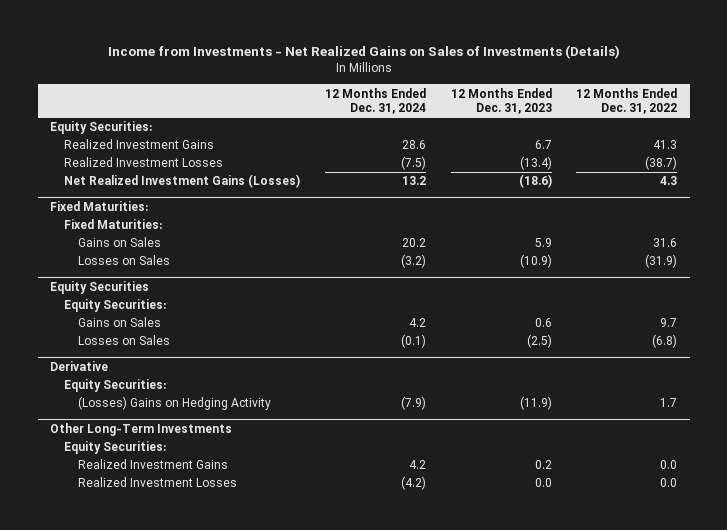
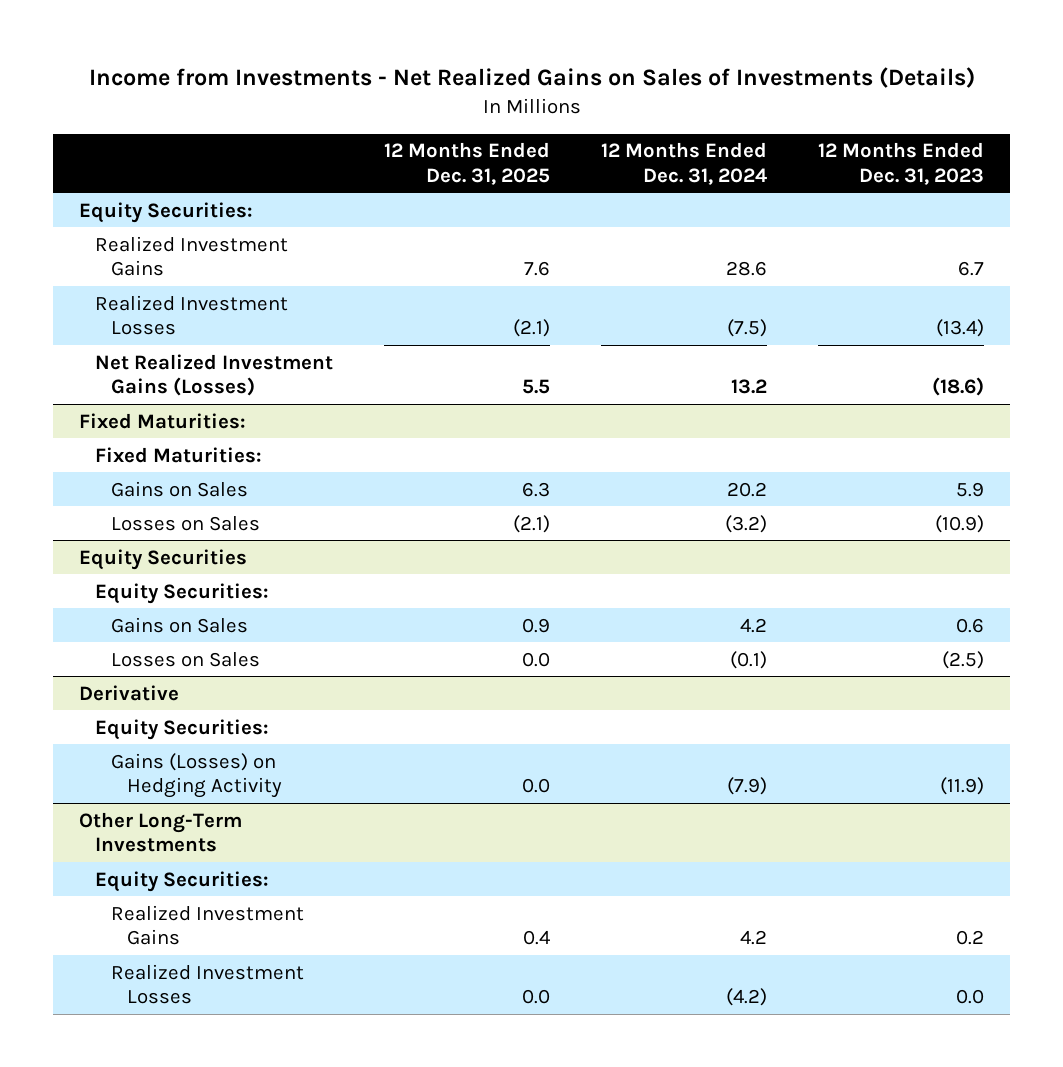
[576,87,678,115] 12 Months Ended Dec. 31, 2022 -> none
none -> [384,142,551,185] 12 Months Ended Dec. 31, 2025
[78,396,272,411] (Losses) Gains on Hedging Activity -> [110,752,282,798] Gains (Losses) on Hedging Activity

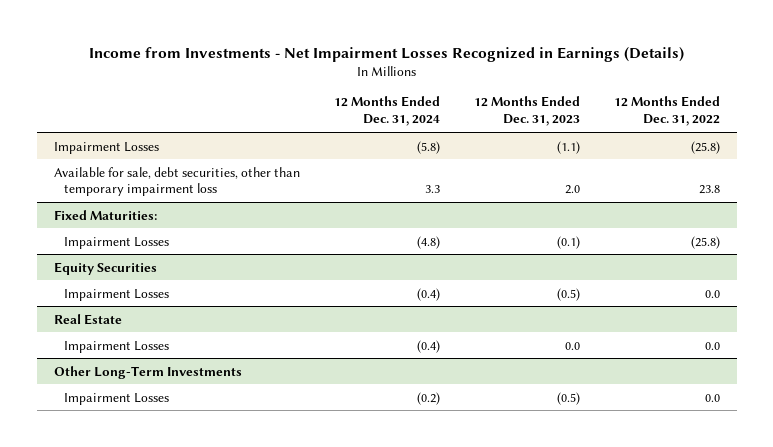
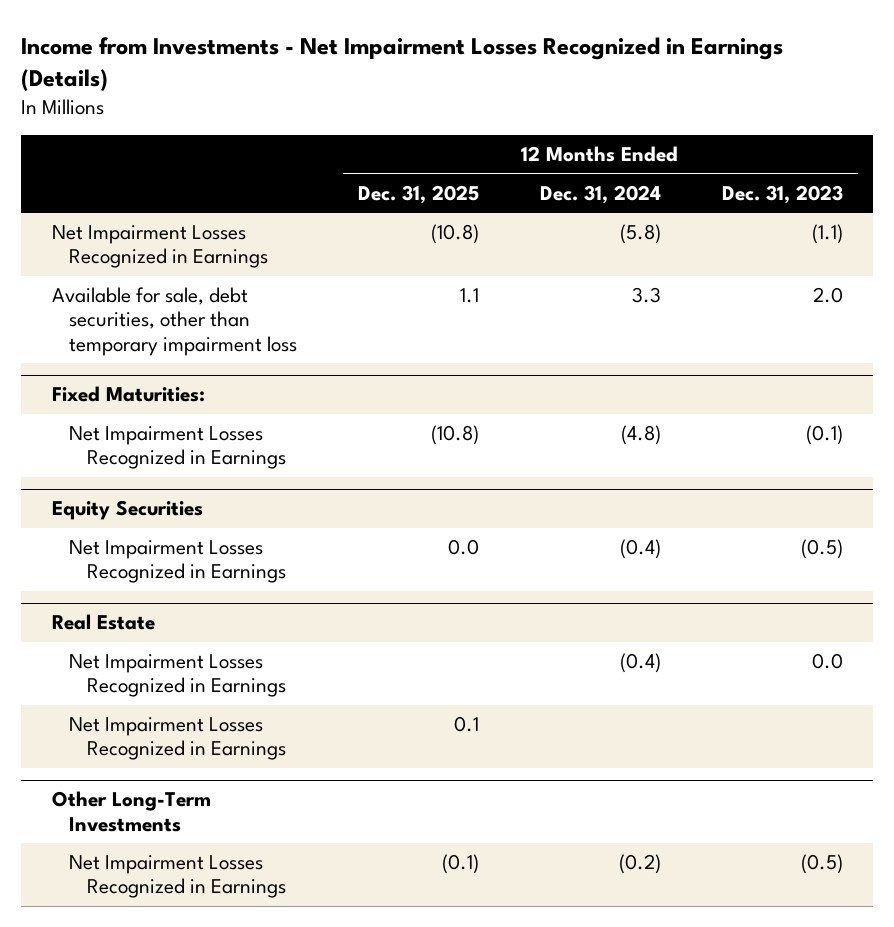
[613,96,720,127] 12 Months Ended Dec. 31, 2022 -> none
none -> [357,184,479,204] Dec. 31, 2025
[53,141,159,154] Impairment Losses -> [51,225,269,269] Net Impairment Losses Recognized in Earnings
[64,236,170,249] Impairment Losses -> [69,426,286,470] Net Impairment Losses Recognized in Earnings
[64,288,170,301] Impairment Losses -> [69,540,286,584] Net Impairment Losses Recognized in Earnings
[64,340,170,353] Impairment Losses -> [69,654,286,698] Net Impairment Losses Recognized in Earnings
none -> [69,717,286,761] Net Impairment Losses Recognized in Earnings
[64,392,170,405] Impairment Losses -> [69,855,286,899] Net Impairment Losses Recognized in Earnings

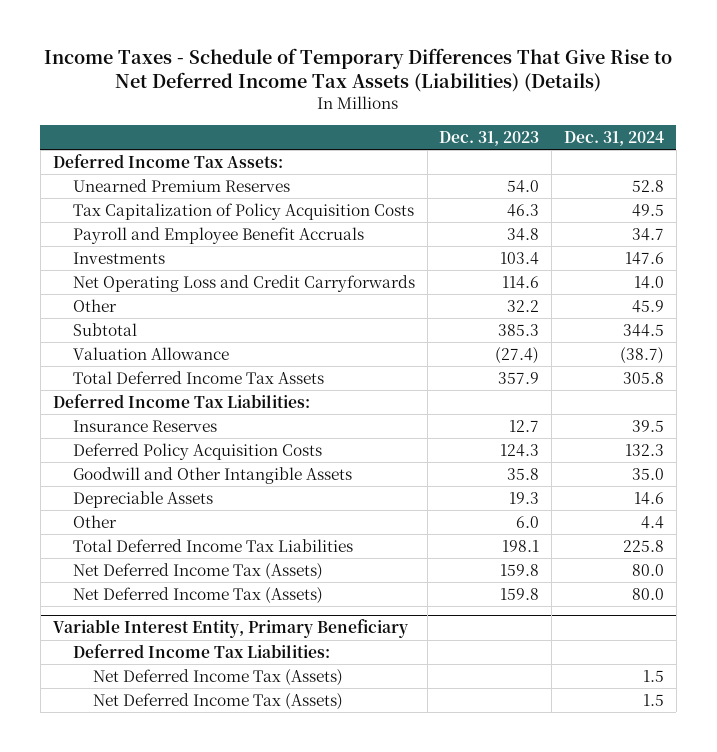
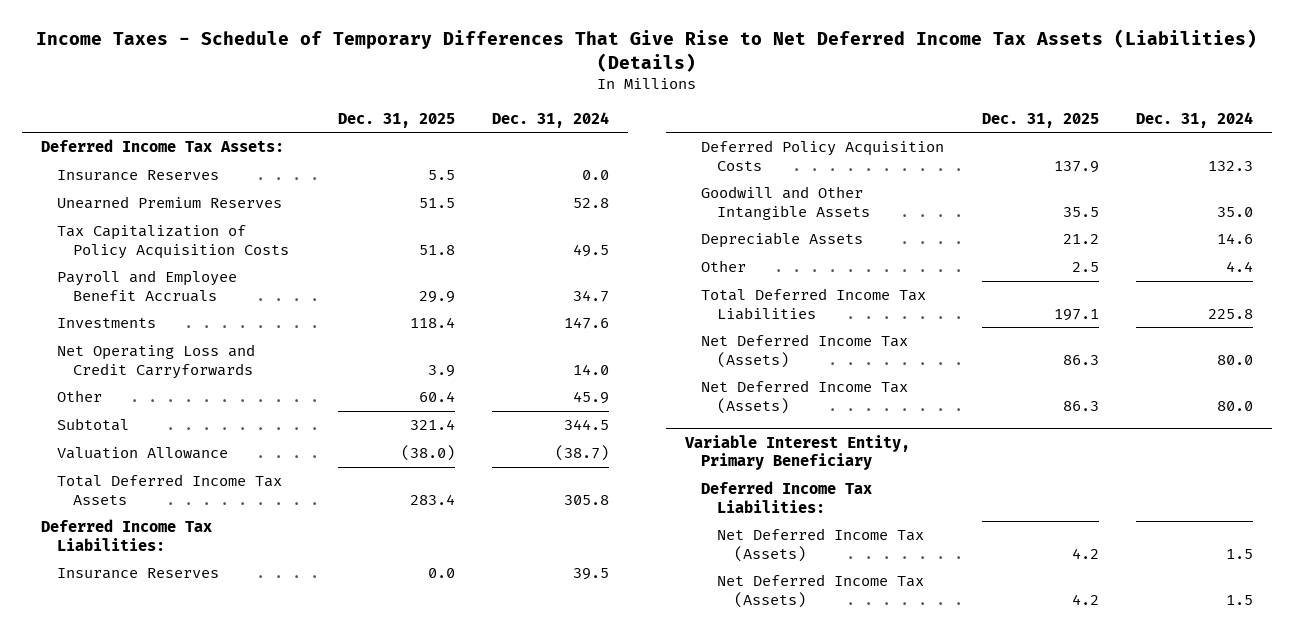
[439,130,540,146] Dec. 31, 2023 -> none
none -> [337,112,455,128] Dec. 31, 2025
none -> [57,170,220,182] Insurance Reserves

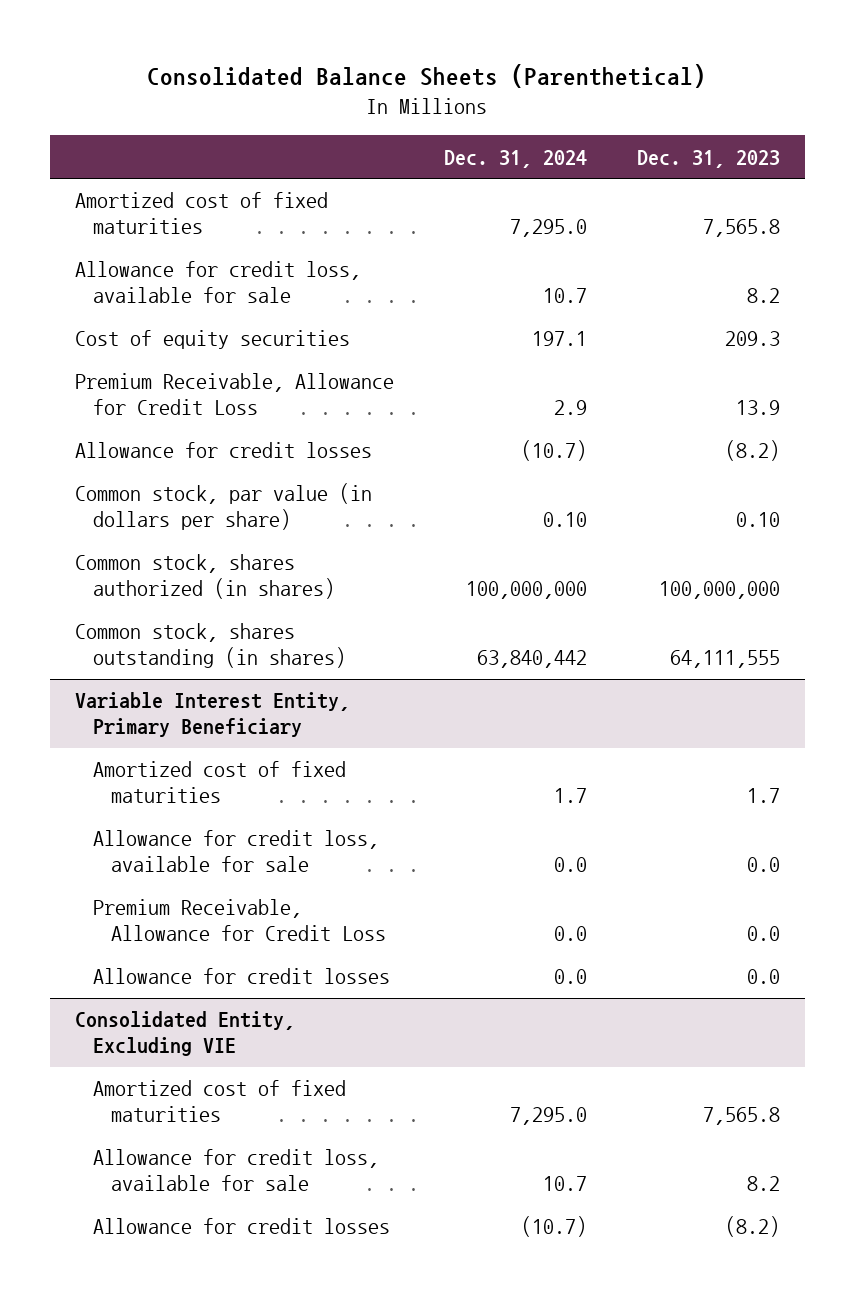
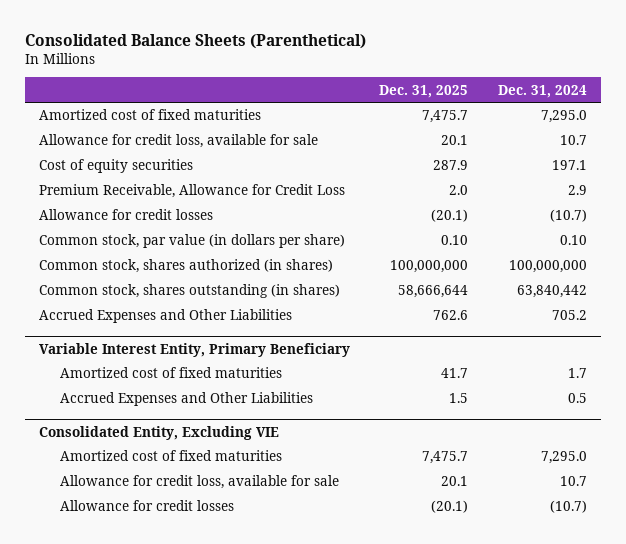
[636,149,780,168] Dec. 31, 2023 -> none
none -> [379,84,469,98] Dec. 31, 2025
none -> [39,309,293,324] Accrued Expenses and Other Liabilities
[93,830,380,873] Allowance for credit loss, available for sale -> none
[93,899,387,942] Premium Receivable, Allowance for Credit Loss -> none
[93,968,391,985] Allowance for credit losses -> none
none -> [60,392,314,407] Accrued Expenses and Other Liabilities

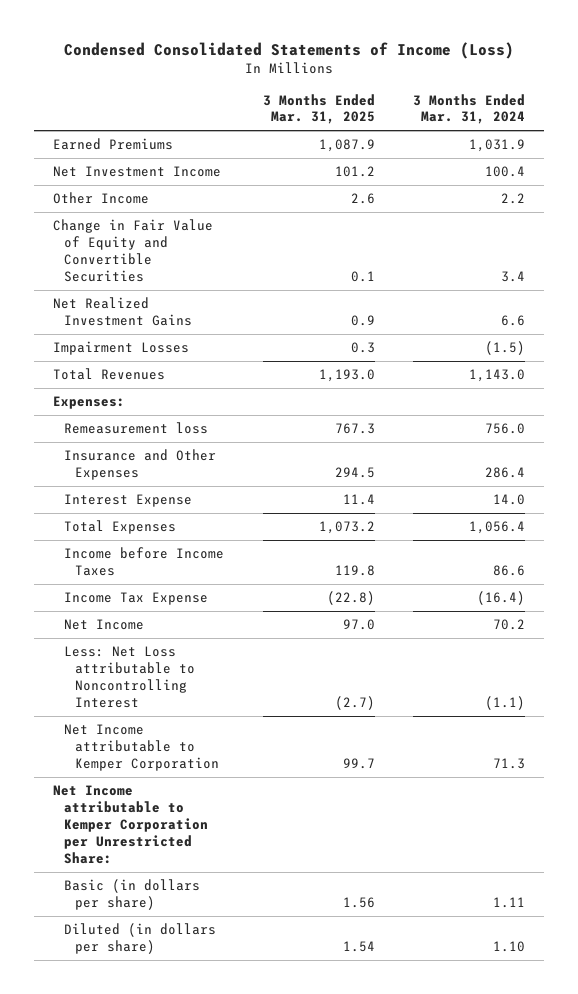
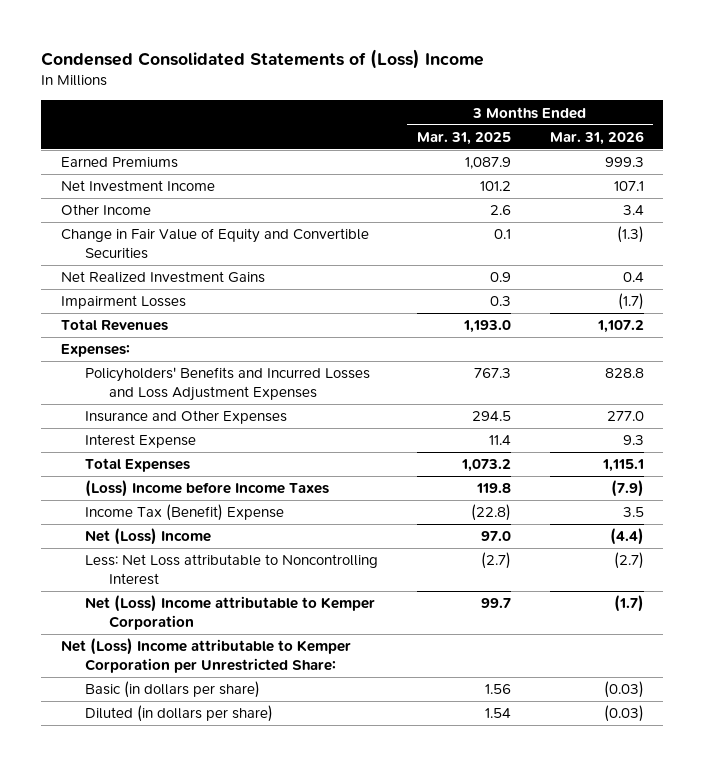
[63,41,514,59] Condensed Consolidated Statements of Income (Loss) -> [41,48,485,69] Condensed Consolidated Statements of (Loss) Income
[412,93,525,125] 3 Months Ended Mar. 31, 2024 -> none
none -> [549,130,644,145] Mar. 31, 2026
[64,422,209,435] Remeasurement loss -> [84,367,370,402] Policyholders' Benefits and Incurred Losses and Loss Adjustment Expenses
[64,547,225,577] Income before Income Taxes -> [84,480,329,498] (Loss) Income before Income Taxes
[64,592,209,606] Income Tax Expense -> [84,504,284,522] Income Tax (Benefit) Expense
[64,619,145,631] Net Income -> [84,528,211,546] Net (Loss) Income
[64,724,220,772] Net Income attributable to Kemper Corporation -> [84,595,375,631] Net (Loss) Income attributable to Kemper Corporation
[53,785,209,864] Net Income attributable to Kemper Corporation per Unrestricted Share: -> [60,638,351,674] Net (Loss) Income attributable to Kemper Corporation per Unrestricted Share:

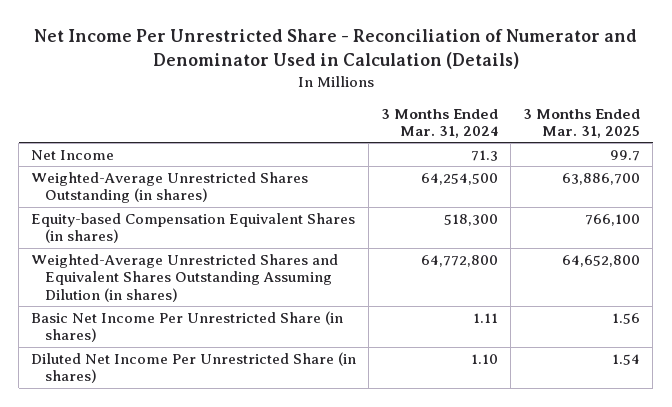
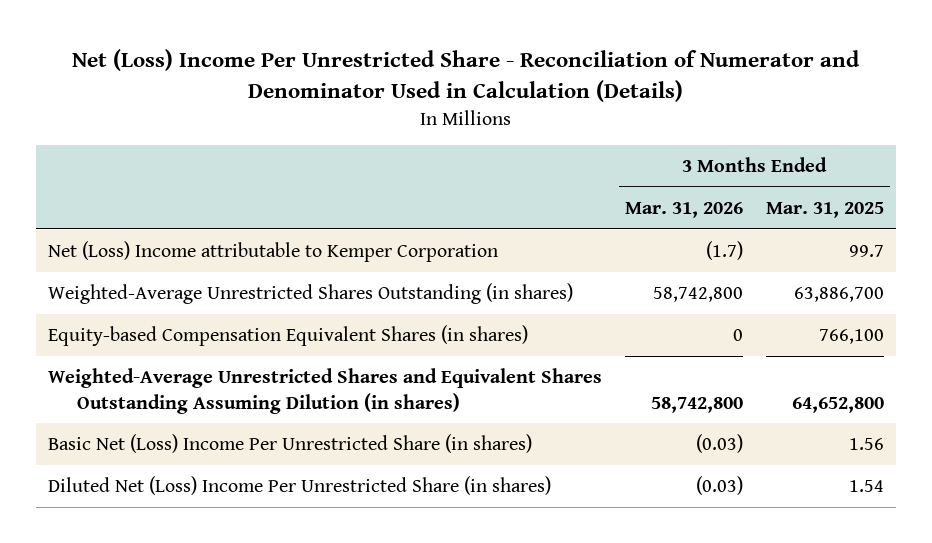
[33,29,637,69] Net Income Per Unrestricted Share - Reconciliation of Numerator and Denominator Used in Calculation (Details) -> [71,49,860,103] Net (Loss) Income Per Unrestricted Share - Reconciliation of Numerator and Denominator Used in Calculation (Details)
[381,108,499,139] 3 Months Ended Mar. 31, 2024 -> none
none -> [624,201,743,218] Mar. 31, 2026
[31,149,115,160] Net Income -> [47,241,498,263] Net (Loss) Income attributable to Kemper Corporation
[31,310,344,343] Basic Net Income Per Unrestricted Share (in shares) -> [47,434,532,454] Basic Net (Loss) Income Per Unrestricted Share (in shares)
[31,351,357,384] Diluted Net Income Per Unrestricted Share (in shares) -> [47,476,551,496] Diluted Net (Loss) Income Per Unrestricted Share (in shares)

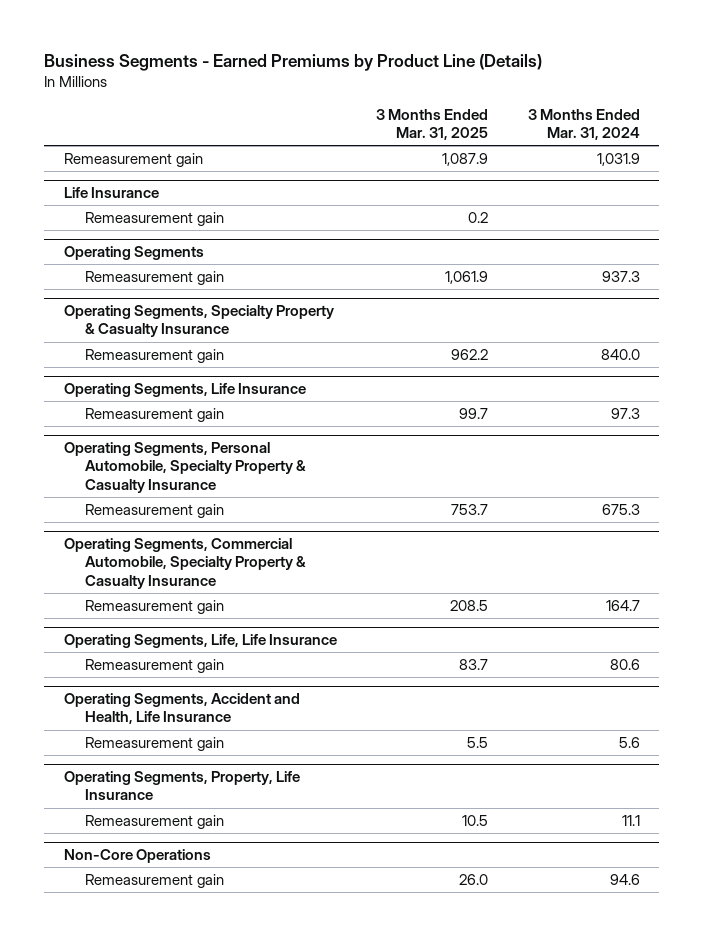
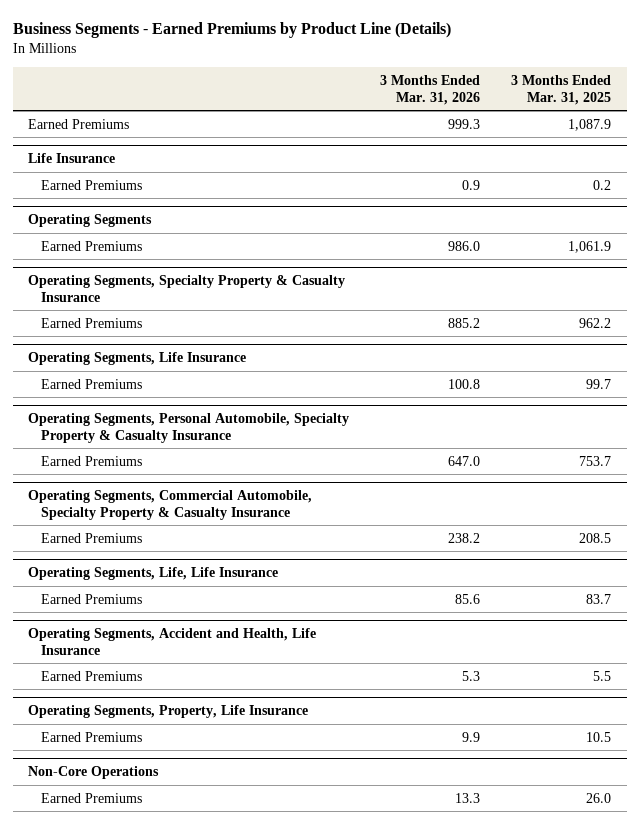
[527,109,640,141] 3 Months Ended Mar. 31, 2024 -> none
none -> [380,75,481,105] 3 Months Ended Mar. 31, 2026
[63,153,203,168] Remeasurement gain -> [28,118,130,129] Earned Premiums
[84,212,224,227] Remeasurement gain -> [41,179,143,190] Earned Premiums
[84,271,224,286] Remeasurement gain -> [41,240,143,251] Earned Premiums
[84,349,224,364] Remeasurement gain -> [41,317,143,328] Earned Premiums
[84,408,224,423] Remeasurement gain -> [41,378,143,389] Earned Premiums
[84,504,224,519] Remeasurement gain -> [41,455,143,466] Earned Premiums
[84,600,224,615] Remeasurement gain -> [41,532,143,543] Earned Premiums
[84,659,224,674] Remeasurement gain -> [41,593,143,604] Earned Premiums
[84,737,224,752] Remeasurement gain -> [41,670,143,681] Earned Premiums
[84,815,224,830] Remeasurement gain -> [41,731,143,742] Earned Premiums
[84,874,224,889] Remeasurement gain -> [41,792,143,803] Earned Premiums

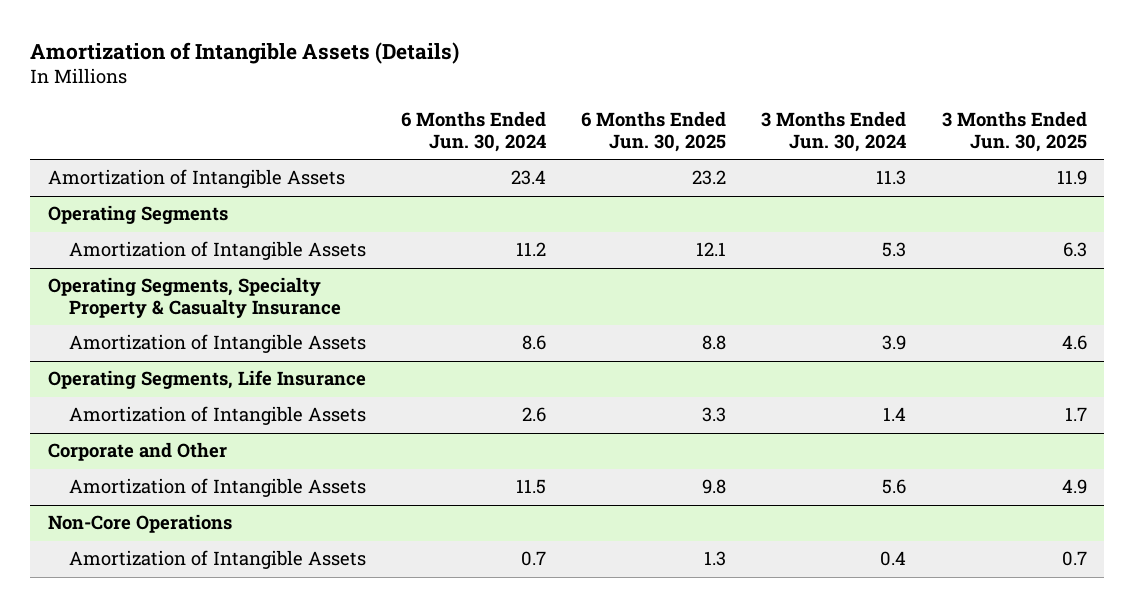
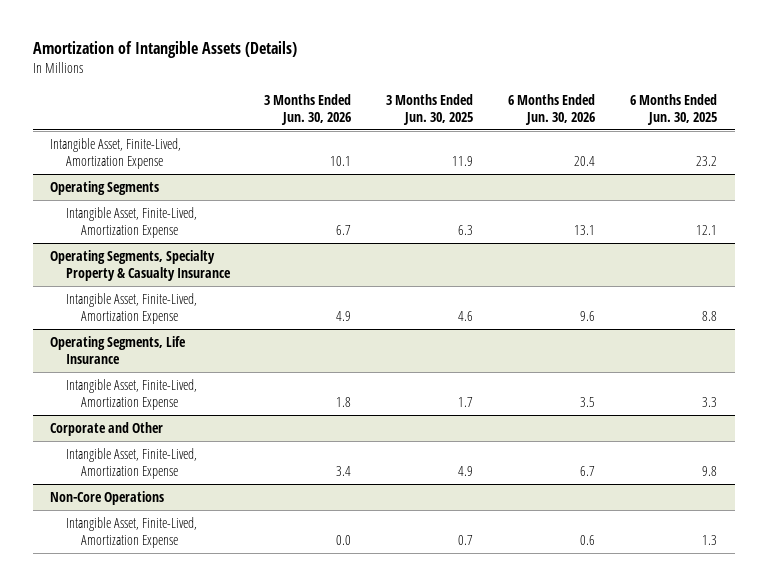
[400,111,546,152] 6 Months Ended Jun. 30, 2024 -> none
[761,111,907,152] 3 Months Ended Jun. 30, 2024 -> none
none -> [264,93,352,126] 3 Months Ended Jun. 30, 2026
none -> [508,93,596,126] 6 Months Ended Jun. 30, 2026
[47,169,345,189] Amortization of Intangible Assets -> [50,137,182,170] Intangible Asset, Finite-Lived, Amortization Expense
[68,241,366,261] Amortization of Intangible Assets -> [65,206,197,239] Intangible Asset, Finite-Lived, Amortization Expense
[68,334,366,354] Amortization of Intangible Assets -> [65,292,197,325] Intangible Asset, Finite-Lived, Amortization Expense
[68,406,366,426] Amortization of Intangible Assets -> [65,378,197,411] Intangible Asset, Finite-Lived, Amortization Expense
[68,478,366,498] Amortization of Intangible Assets -> [65,447,197,480] Intangible Asset, Finite-Lived, Amortization Expense
[68,550,366,570] Amortization of Intangible Assets -> [65,516,197,549] Intangible Asset, Finite-Lived, Amortization Expense

